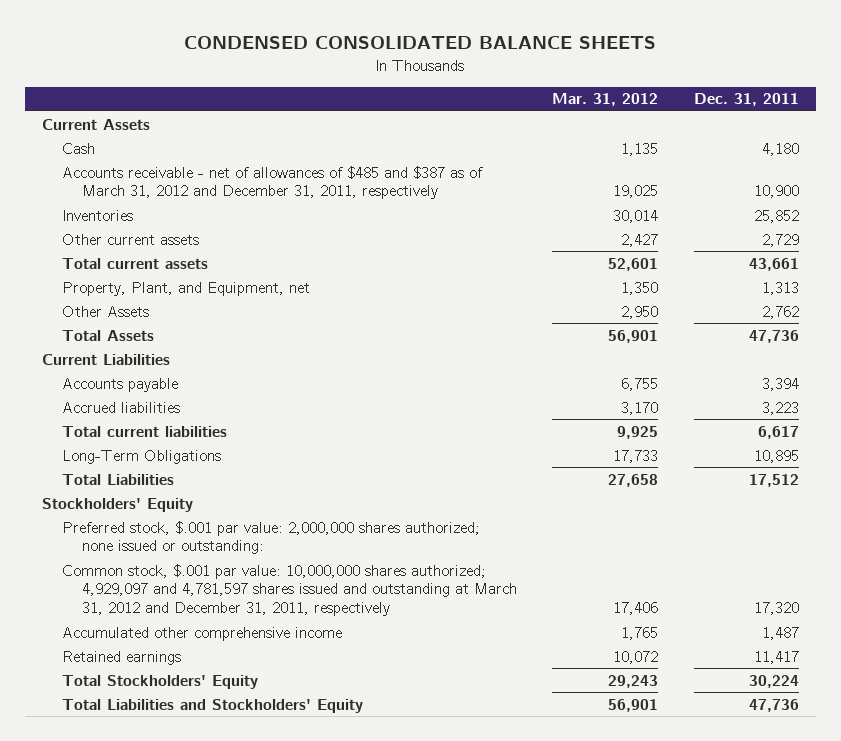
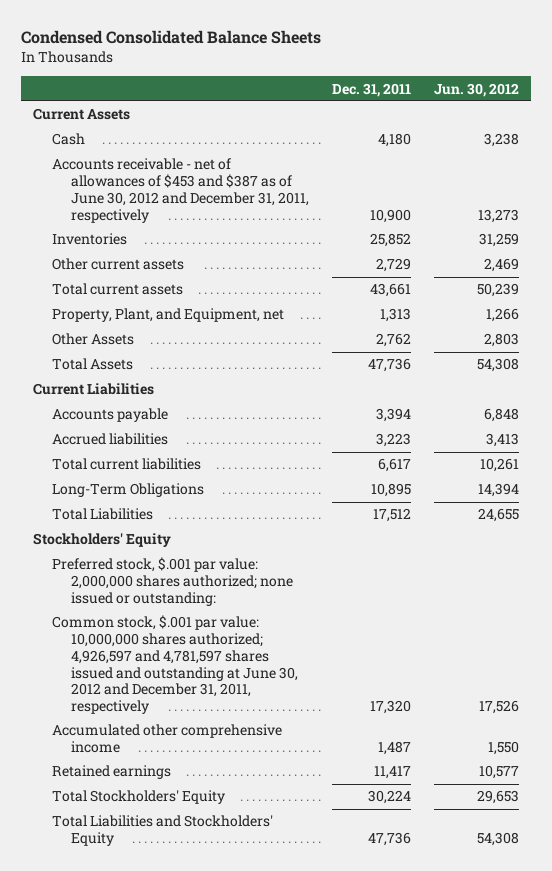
[184,36,657,50] CONDENSED CONSOLIDATED BALANCE SHEETS -> [21,30,322,45] Condensed Consolidated Balance Sheets
[552,93,659,107] Mar. 31, 2012 -> none
none -> [434,82,520,97] Jun. 30, 2012
[61,165,483,200] Accounts receivable - net of allowances of $485 and $387 as of March 31, 2012 and December 31, 2011, respectively -> [51,158,310,223] Accounts receivable - net of allowances of $453 and $387 as of June 30, 2012 and December 31, 2011, respectively
[61,563,517,617] Common stock, $.001 par value: 10,000,000 shares authorized; 4,929,097 and 4,781,597 shares issued and outstanding at March 31, 2012 and December 31, 2011, respectively -> [51,615,299,715] Common stock, $.001 par value: 10,000,000 shares authorized; 4,926,597 and 4,781,597 shares issued and outstanding at June 30, 2012 and December 31, 2011, respectively

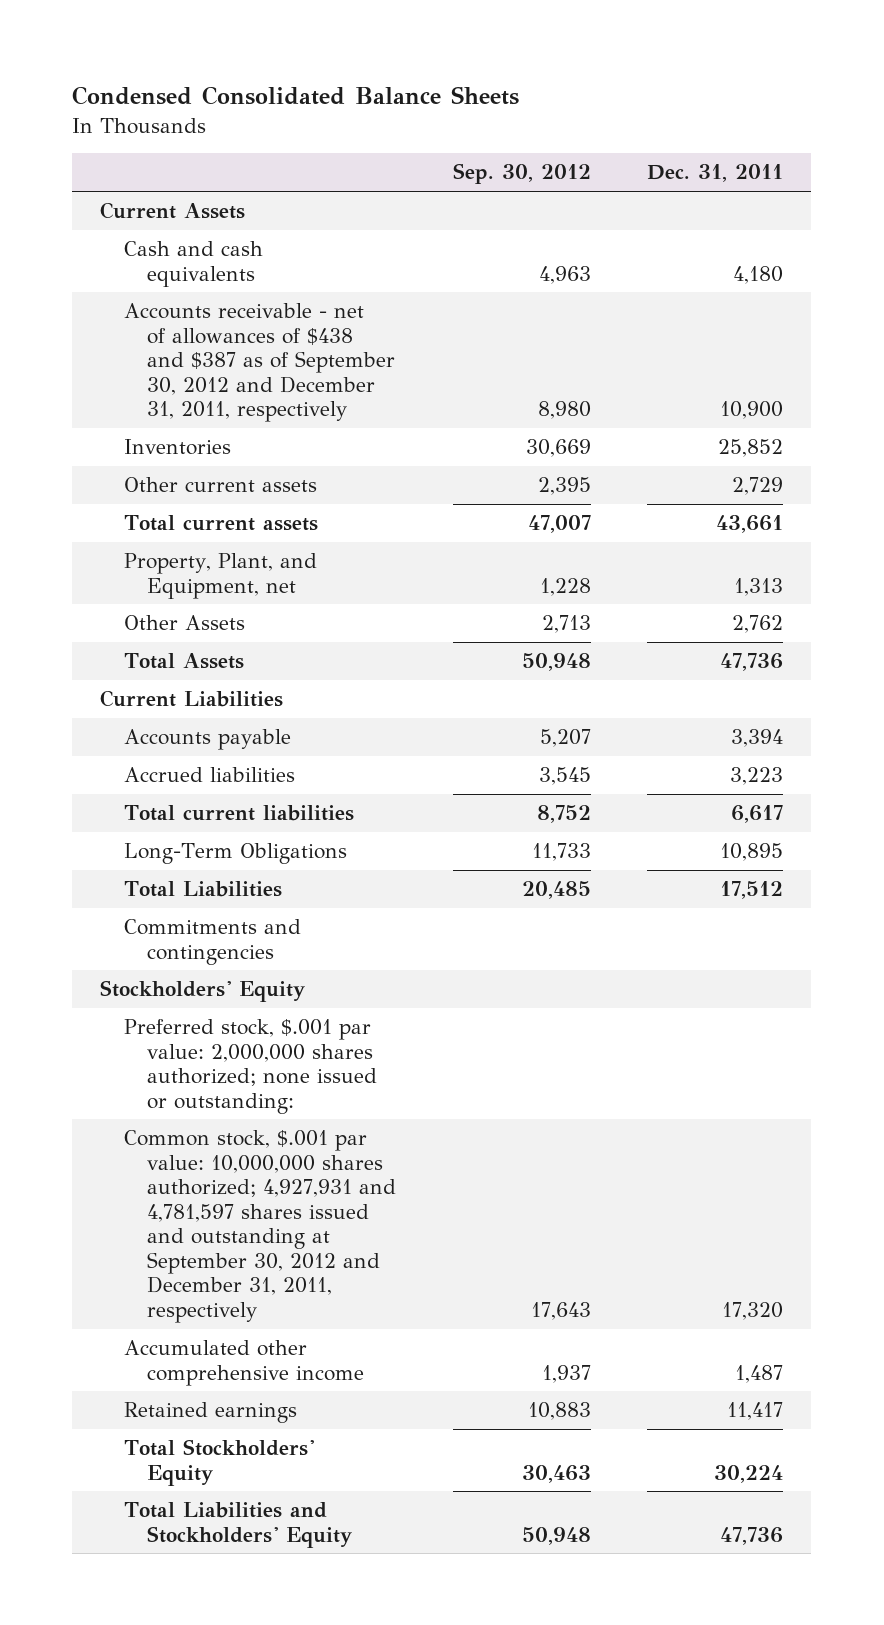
[434,82,520,97] Jun. 30, 2012 -> none
none -> [452,163,591,185] Sep. 30, 2012
[51,133,85,146] Cash -> [123,241,263,287] Cash and cash equivalents
[51,158,310,223] Accounts receivable - net of allowances of $453 and $387 as of June 30, 2012 and December 31, 2011, respectively -> [123,303,396,423] Accounts receivable - net of allowances of $438 and $387 as of September 30, 2012 and December 31, 2011, respectively
none -> [123,919,301,965] Commitments and contingencies
[51,615,299,715] Common stock, $.001 par value: 10,000,000 shares authorized; 4,926,597 and 4,781,597 shares issued and outstanding at June 30, 2012 and December 31, 2011, respectively -> [123,1130,397,1323] Common stock, $.001 par value: 10,000,000 shares authorized; 4,927,931 and 4,781,597 shares issued and outstanding at September 30, 2012 and December 31, 2011, respectively

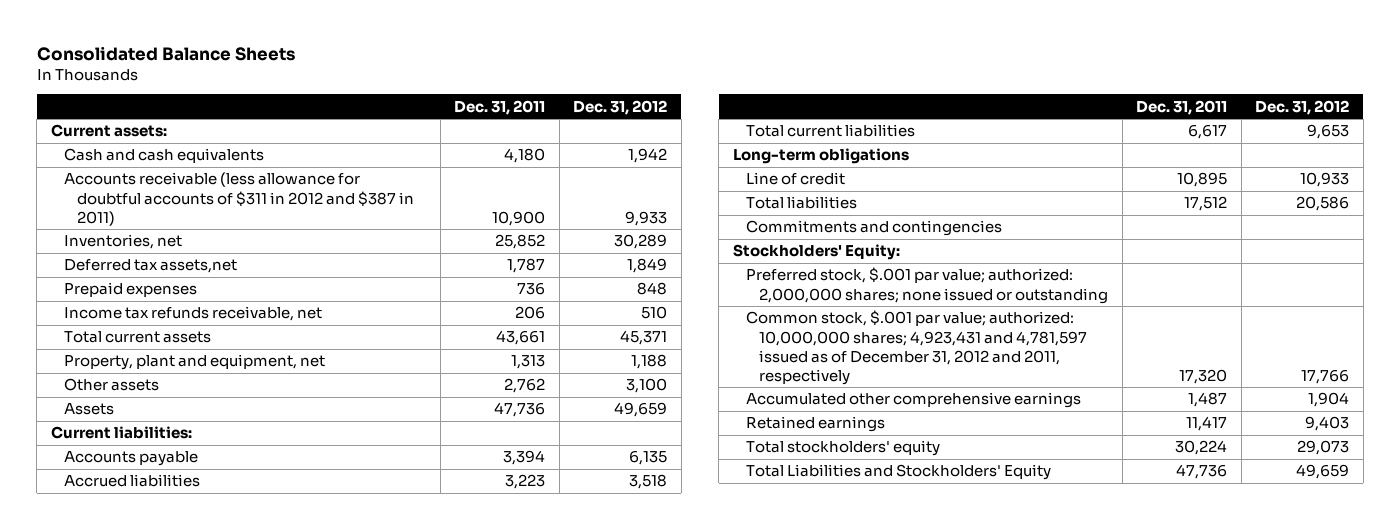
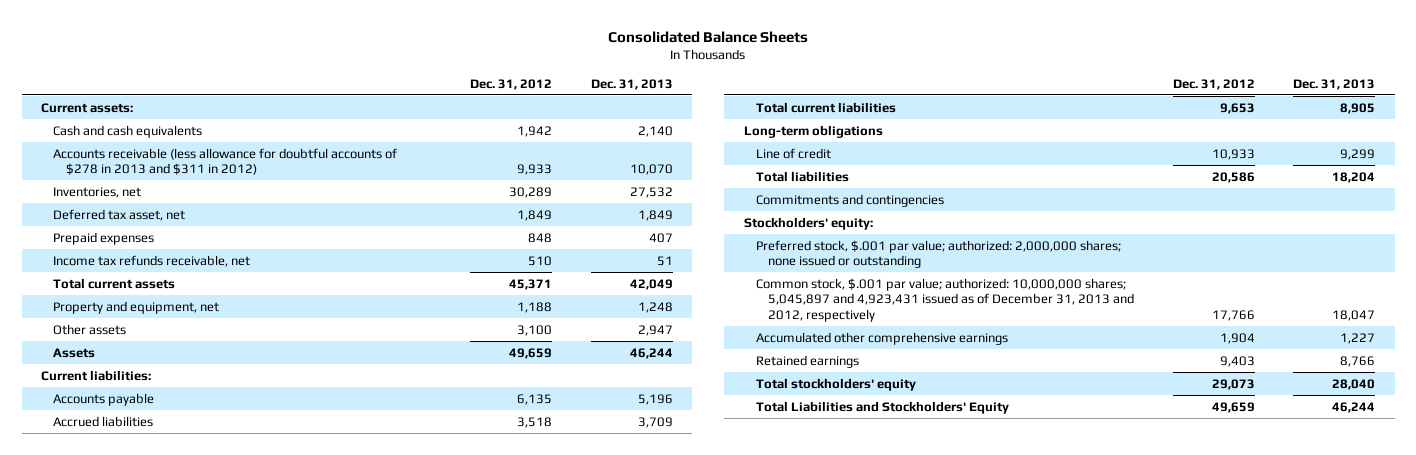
[454,99,546,115] Dec. 31, 2011 -> none
none -> [590,78,673,90] Dec. 31, 2013
[63,172,415,226] Accounts receivable (less allowance for doubtful accounts of $311 in 2012 and $387 in 2011) -> [53,147,398,176] Accounts receivable (less allowance for doubtful accounts of $278 in 2013 and $311 in 2012)
[63,259,237,274] Deferred tax assets,net -> [53,208,186,221] Deferred tax asset, net
[63,354,325,371] Property, plant and equipment, net -> [53,300,220,314] Property and equipment, net
[732,244,900,261] Stockholders' Equity: -> [743,216,873,230] Stockholders' equity:
[745,310,1088,385] Common stock, $.001 par value; authorized: 10,000,000 shares; 4,923,431 and 4,781,597 issued as of December 31, 2012 and 2011, respectively -> [756,277,1135,322] Common stock, $.001 par value; authorized: 10,000,000 shares; 5,045,897 and 4,923,431 issued as of December 31, 2013 and 2012, respectively

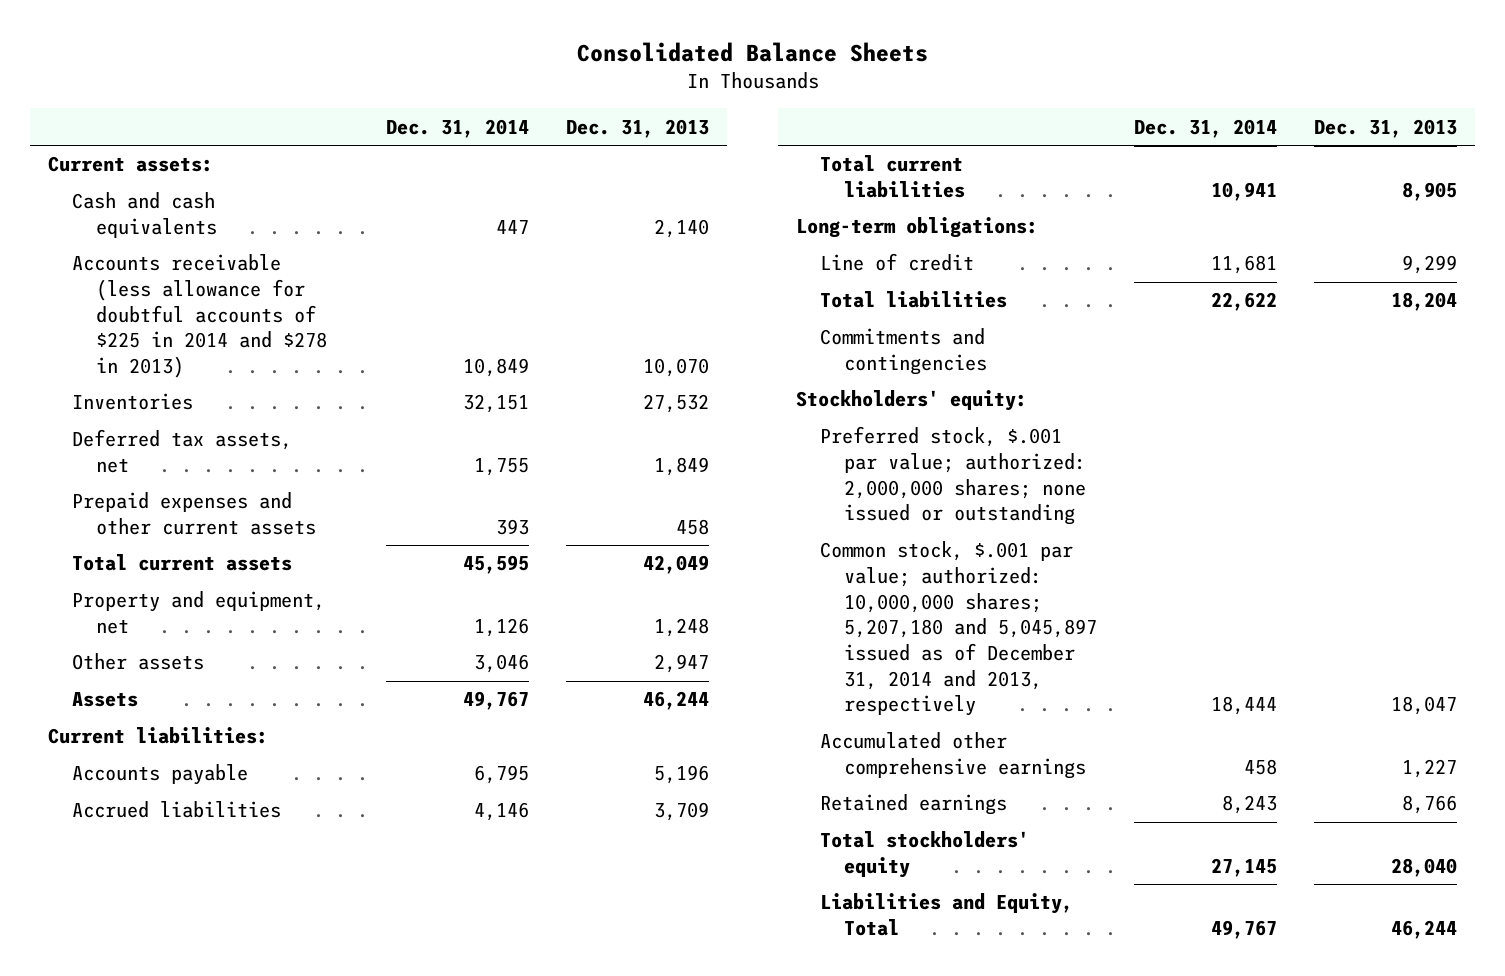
[470,78,553,90] Dec. 31, 2012 -> none
none -> [386,118,530,138] Dec. 31, 2014
[53,231,155,245] Prepaid expenses -> none
[53,254,251,267] Income tax refunds receivable, net -> none
[53,147,398,176] Accounts receivable (less allowance for doubtful accounts of $278 in 2013 and $311 in 2012) -> [72,254,328,378] Accounts receivable (less allowance for doubtful accounts of $225 in 2014 and $278 in 2013)
[53,186,142,198] Inventories, net -> [72,393,194,411] Inventories
[53,208,186,221] Deferred tax asset, net -> [72,429,293,474] Deferred tax assets, net
none -> [72,492,317,536] Prepaid expenses and other current assets
[743,124,883,138] Long-term obligations -> [796,217,1039,239] Long-term obligations:
[756,277,1135,322] Common stock, $.001 par value; authorized: 10,000,000 shares; 5,045,897 and 4,923,431 issued as of December 31, 2013 and 2012, respectively -> [820,541,1098,717] Common stock, $.001 par value; authorized: 10,000,000 shares; 5,207,180 and 5,045,897 issued as of December 31, 2014 and 2013, respectively
[756,400,1010,414] Total Liabilities and Stockholders' Equity -> [820,893,1074,937] Liabilities and Equity, Total

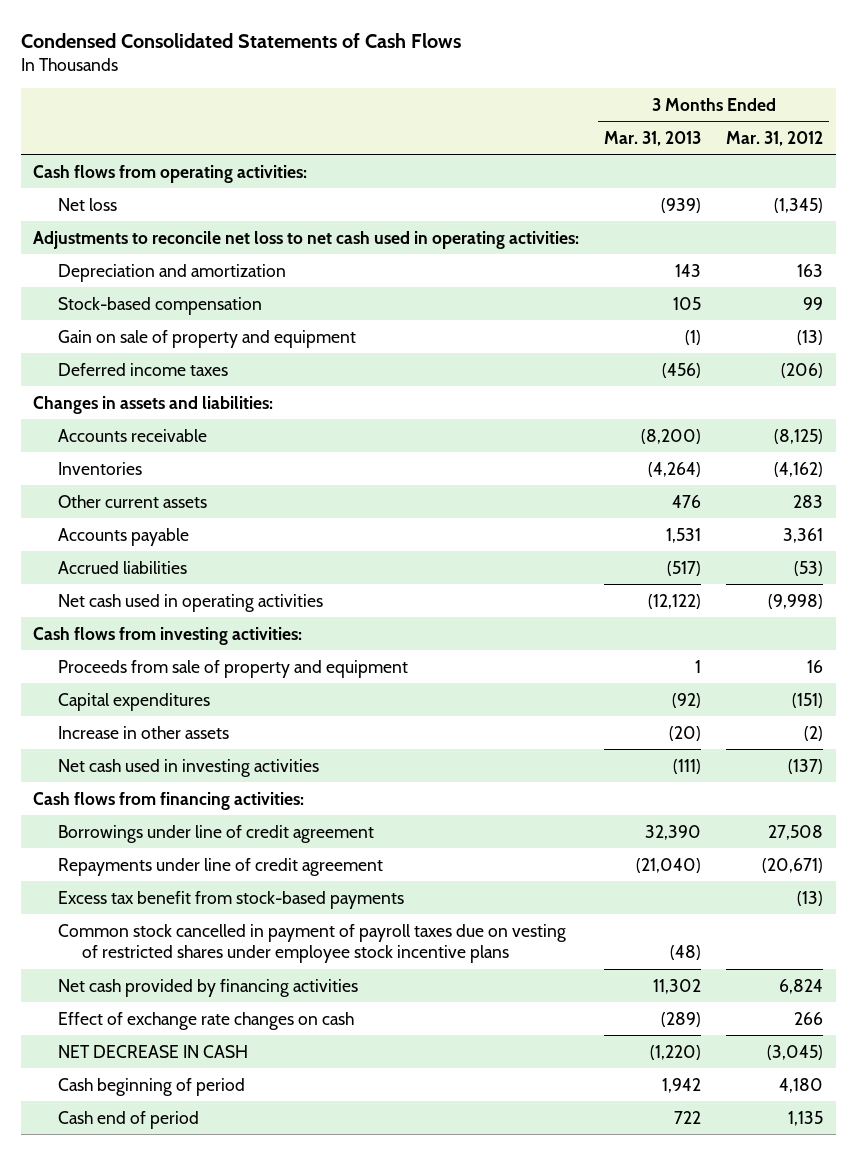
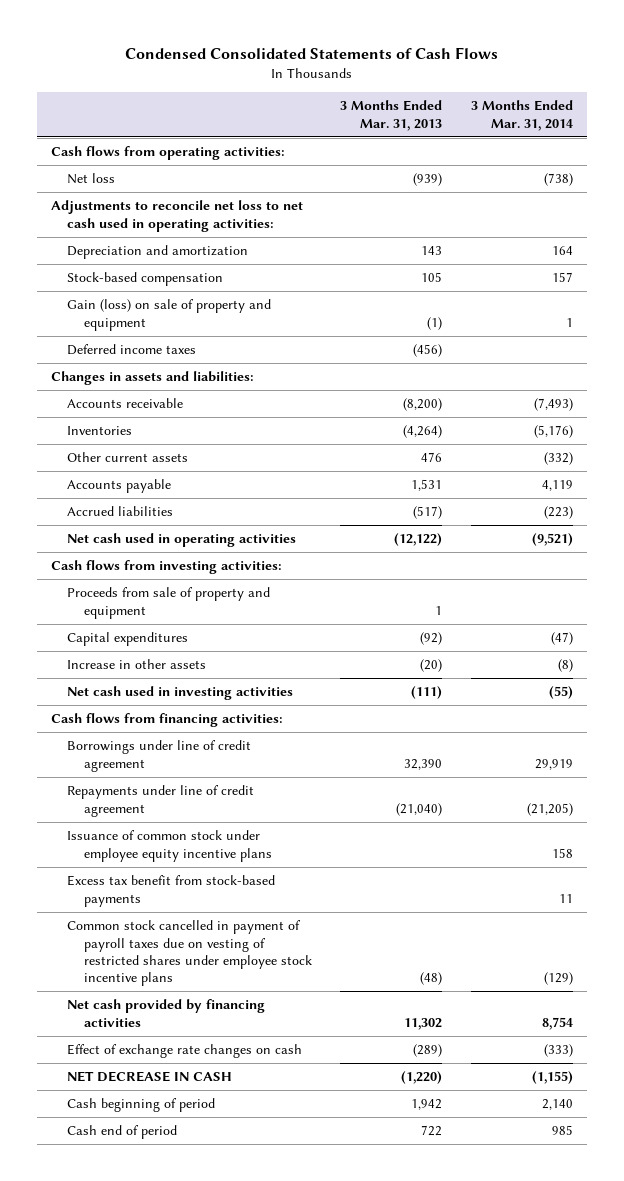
[726,130,824,146] Mar. 31, 2012 -> none
none -> [470,100,573,131] 3 Months Ended Mar. 31, 2014
[57,329,356,348] Gain on sale of property and equipment -> [67,299,272,331] Gain (loss) on sale of property and equipment
none -> [67,830,272,862] Issuance of common stock under employee equity incentive plans

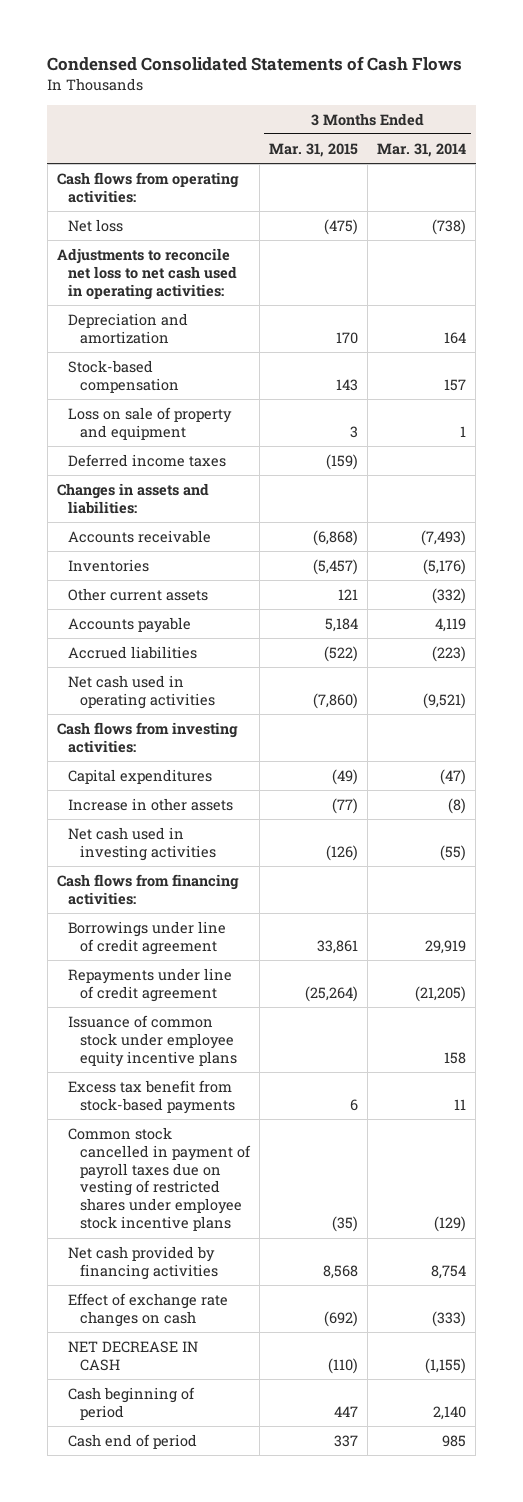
[340,100,443,131] 3 Months Ended Mar. 31, 2013 -> none
none -> [269,142,359,157] Mar. 31, 2015
[67,299,272,331] Gain (loss) on sale of property and equipment -> [68,406,233,440] Loss on sale of property and equipment
[67,587,271,619] Proceeds from sale of property and equipment -> none

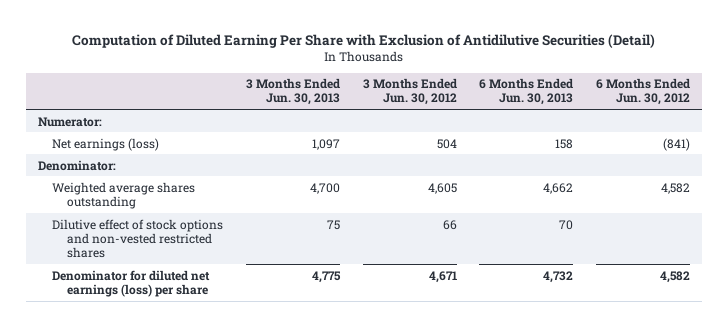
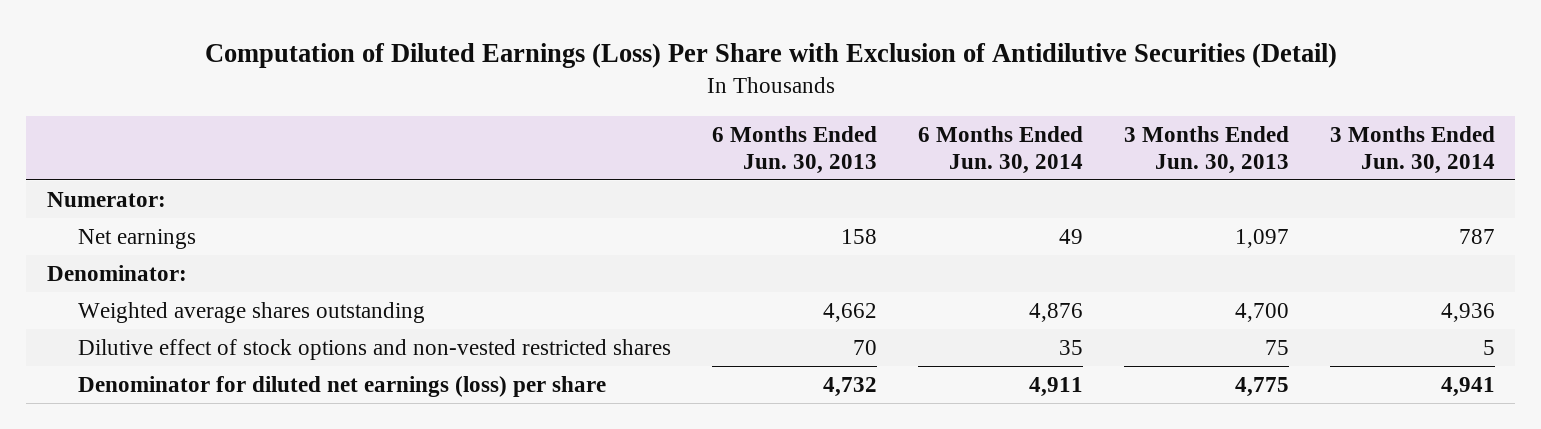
[71,33,655,48] Computation of Diluted Earning Per Share with Exclusion of Antidilutive Securities (Detail) -> [204,43,1337,69] Computation of Diluted Earnings (Loss) Per Share with Exclusion of Antidilutive Securities (Detail)
[362,78,457,106] 3 Months Ended Jun. 30, 2012 -> none
[596,78,691,106] 6 Months Ended Jun. 30, 2012 -> none
none -> [917,126,1083,174] 6 Months Ended Jun. 30, 2014
none -> [1329,126,1495,174] 3 Months Ended Jun. 30, 2014
[52,137,160,151] Net earnings (loss) -> [78,228,197,249] Net earnings

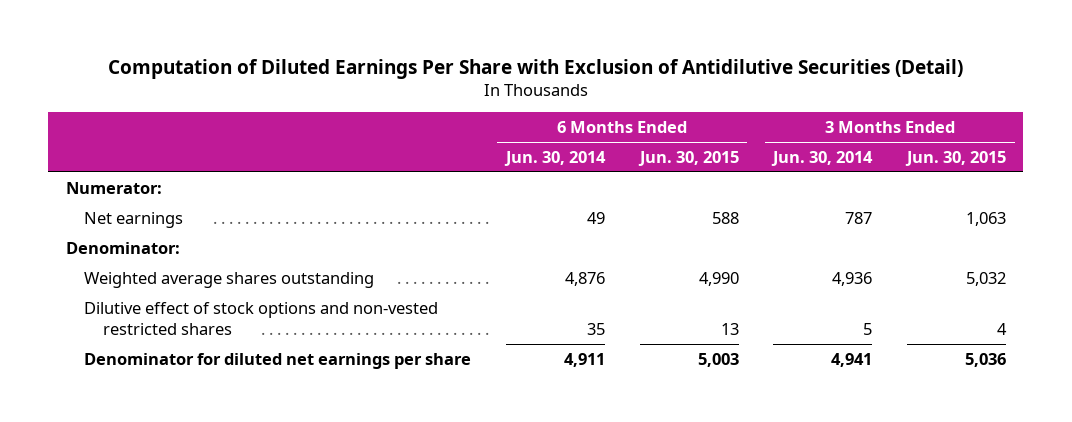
[204,43,1337,69] Computation of Diluted Earnings (Loss) Per Share with Exclusion of Antidilutive Securities (Detail) -> [107,58,963,79] Computation of Diluted Earnings Per Share with Exclusion of Antidilutive Securities (Detail)
[711,126,877,174] 6 Months Ended Jun. 30, 2013 -> none
[1123,126,1289,174] 3 Months Ended Jun. 30, 2013 -> none
none -> [637,150,739,166] Jun. 30, 2015
none -> [904,150,1006,166] Jun. 30, 2015
[78,375,607,397] Denominator for diluted net earnings (loss) per share -> [84,352,472,369] Denominator for diluted net earnings per share

